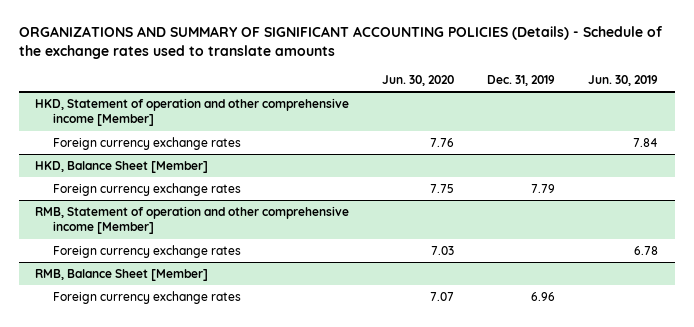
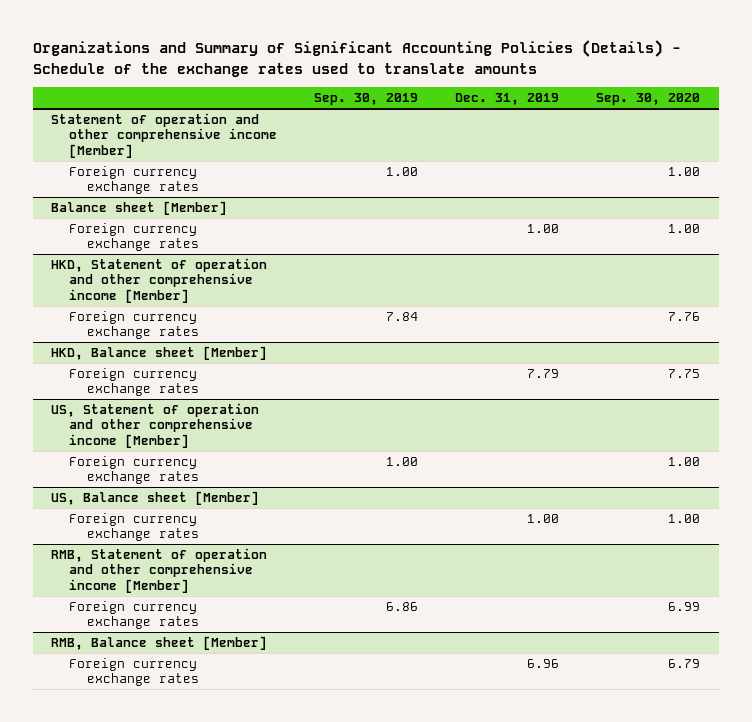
[18,26,663,60] ORGANIZATIONS AND SUMMARY OF SIGNIFICANT ACCOUNTING POLICIES (Details) - Schedule of the exchange rates used to translate amounts -> [32,40,681,77] Organizations and Summary of Significant Accounting Policies (Details) - Schedule of the exchange rates used to translate amounts
[382,75,455,87] Jun. 30, 2020 -> none
[588,75,659,87] Jun. 30, 2019 -> none
none -> [314,93,419,106] Sep. 30, 2019
none -> [596,93,701,106] Sep. 30, 2020
none -> [51,113,278,158] Statement of operation and other comprehensive income [Member]
none -> [69,166,200,195] Foreign currency exchange rates
none -> [51,201,228,216] Balance sheet [Member]
none -> [69,223,200,252] Foreign currency exchange rates
[35,160,209,173] HKD, Balance Sheet [Member] -> [51,346,268,361] HKD, Balance sheet [Member]
none -> [51,403,260,448] US, Statement of operation and other comprehensive income [Member]
none -> [69,456,200,485] Foreign currency exchange rates
none -> [51,491,260,506] US, Balance sheet [Member]
none -> [69,513,200,542] Foreign currency exchange rates
[35,268,209,281] RMB, Balance Sheet [Member] -> [51,636,268,651] RMB, Balance sheet [Member]

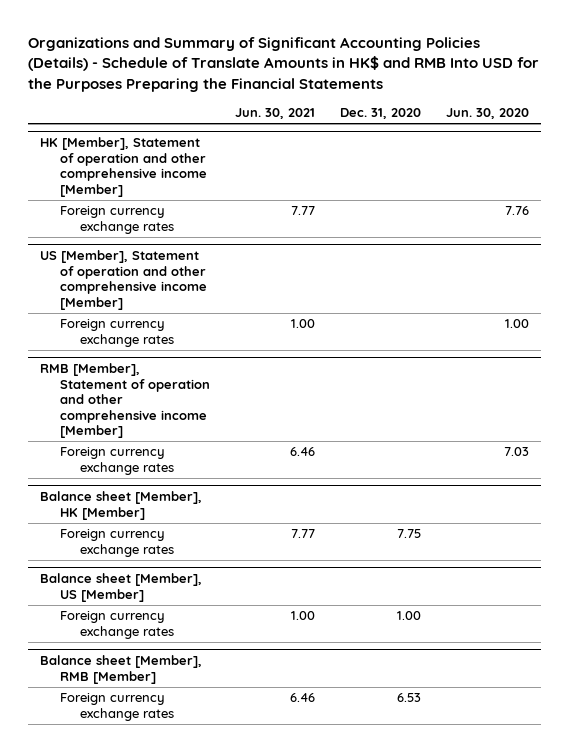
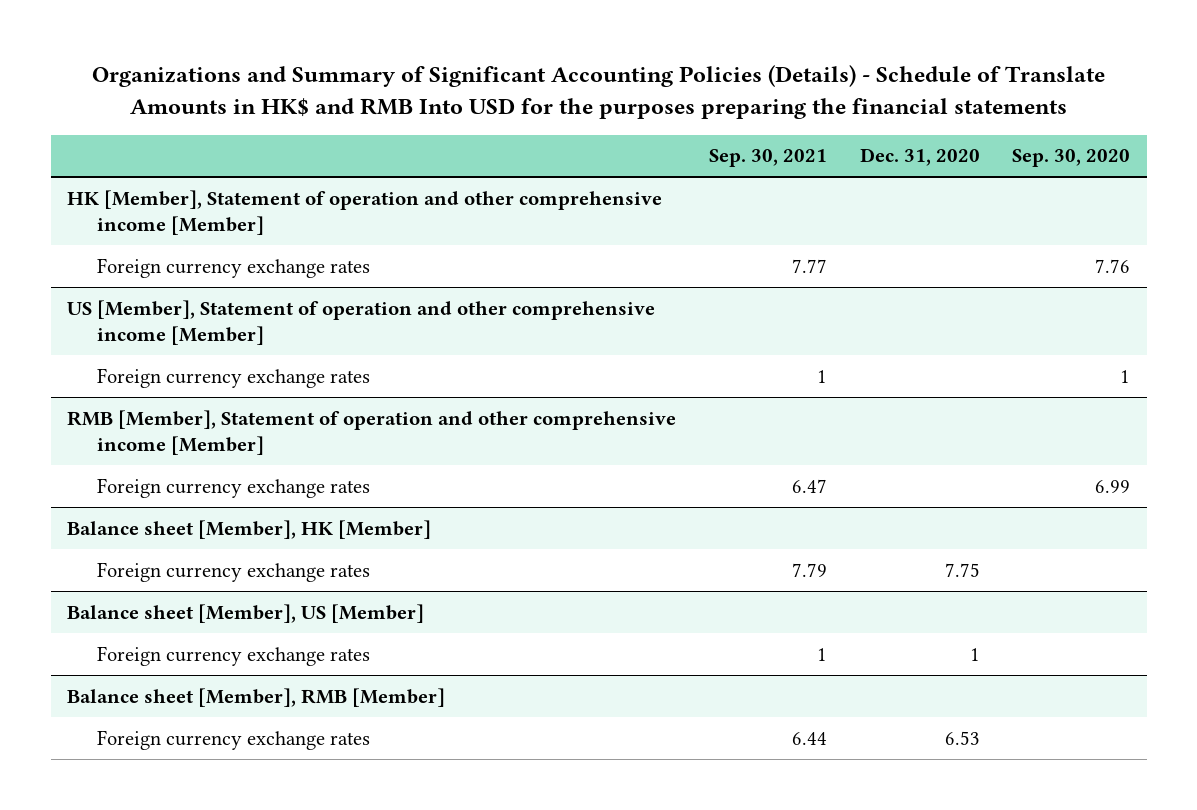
[27,37,539,92] Organizations and Summary of Significant Accounting Policies (Details) - Schedule of Translate Amounts in HK$ and RMB Into USD for the Purposes Preparing the Financial Statements -> [91,65,1105,120] Organizations and Summary of Significant Accounting Policies (Details) - Schedule of Translate Amounts in HK$ and RMB Into USD for the purposes preparing the financial statements
[234,108,315,120] Jun. 30, 2021 -> none
[445,108,529,120] Jun. 30, 2020 -> none
none -> [708,149,827,168] Sep. 30, 2021
none -> [1012,149,1131,168] Sep. 30, 2020
[396,611,421,621] 1.00 -> [969,647,980,661] 1

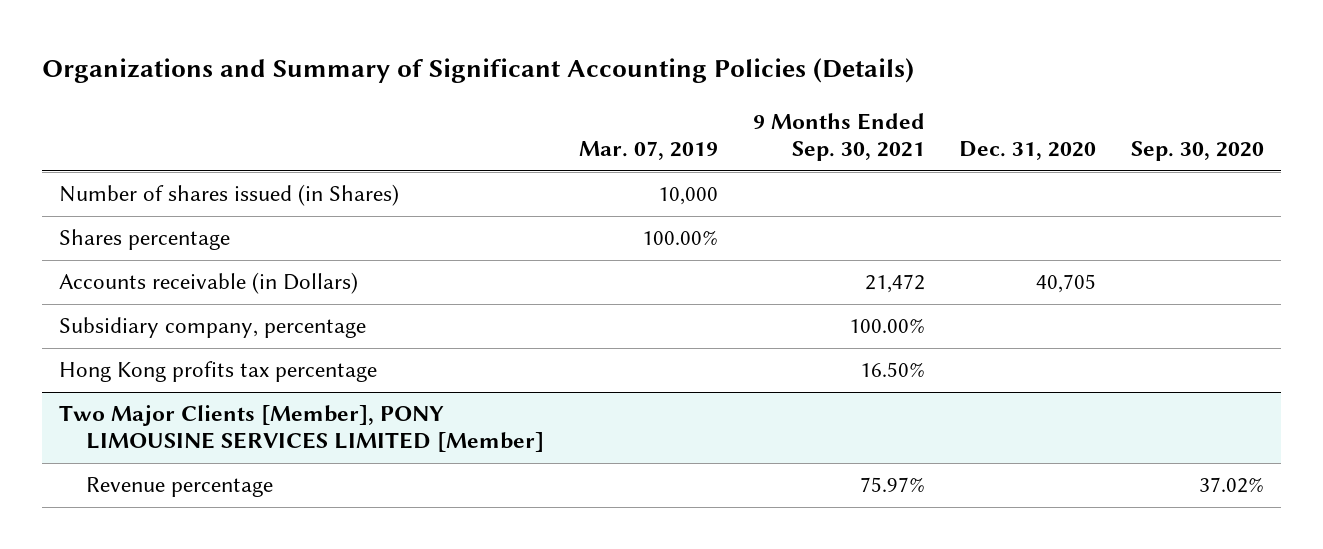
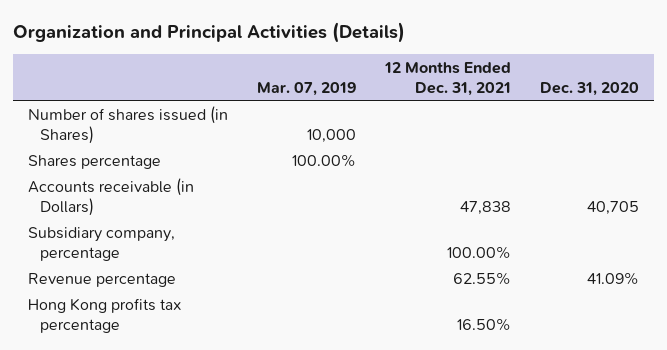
[41,58,914,84] Organizations and Summary of Significant Accounting Policies (Details) -> [13,22,406,44] Organization and Principal Activities (Details)
[752,113,925,162] 9 Months Ended Sep. 30, 2021 -> none
[1130,141,1264,162] Sep. 30, 2020 -> none
none -> [384,61,512,96] 12 Months Ended Dec. 31, 2021
none -> [27,272,176,287] Revenue percentage
[58,405,545,453] Two Major Clients [Member], PONY LIMOUSINE SERVICES LIMITED [Member] -> none
[86,477,274,498] Revenue percentage -> none

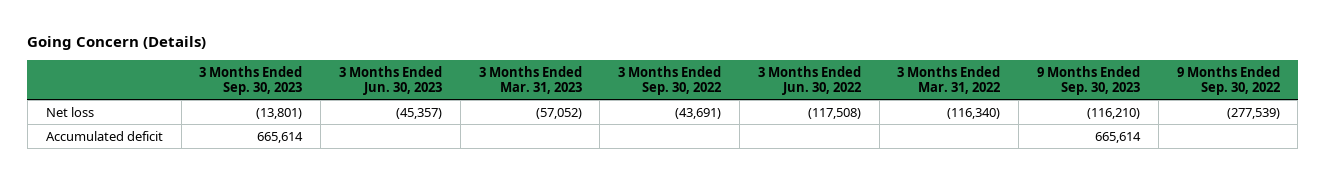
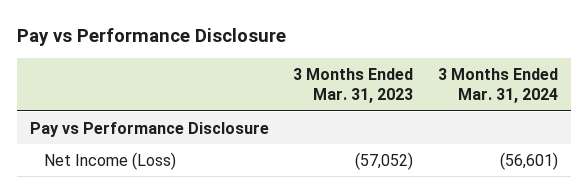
[27,36,207,51] Going Concern (Details) -> [17,28,287,47] Pay vs Performance Disclosure
[199,65,303,95] 3 Months Ended Sep. 30, 2023 -> none
[338,65,442,95] 3 Months Ended Jun. 30, 2023 -> none
[618,65,722,95] 3 Months Ended Sep. 30, 2022 -> none
[757,65,861,95] 3 Months Ended Jun. 30, 2022 -> none
[897,65,1001,94] 3 Months Ended Mar. 31, 2022 -> none
[1036,65,1140,95] 9 Months Ended Sep. 30, 2023 -> none
[1176,65,1280,95] 9 Months Ended Sep. 30, 2022 -> none
none -> [438,68,559,104] 3 Months Ended Mar. 31, 2024
[45,130,163,141] Accumulated deficit -> none
none -> [29,121,269,137] Pay vs Performance Disclosure
[45,106,94,117] Net loss -> [43,151,176,170] Net Income (Loss)

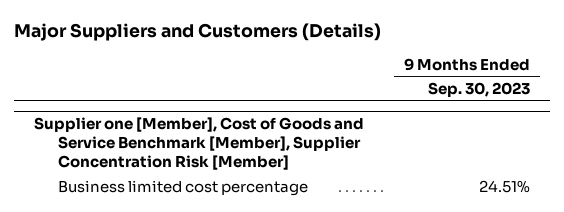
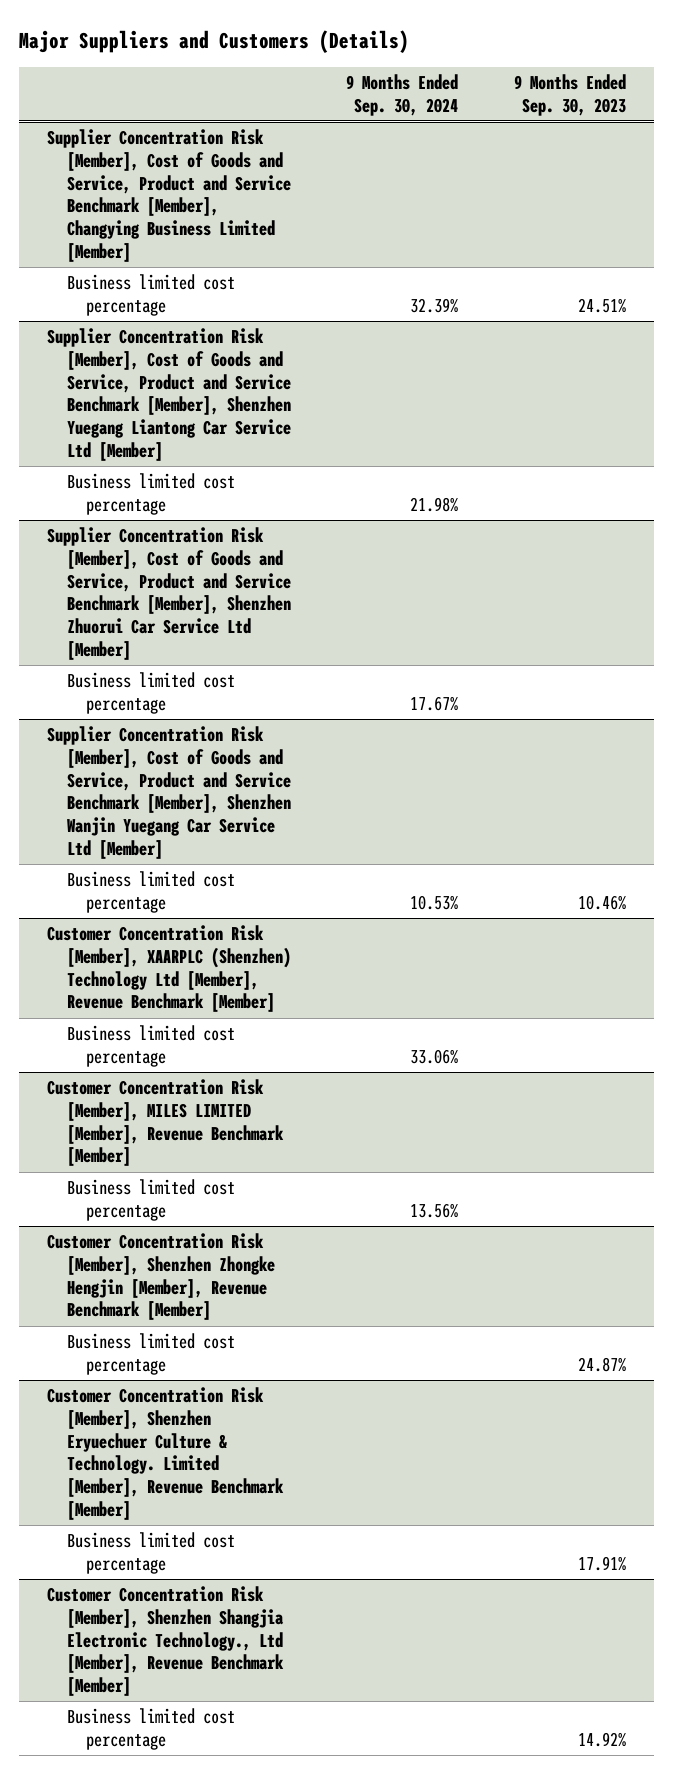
none -> [346,73,459,116] 9 Months Ended Sep. 30, 2024
[33,117,364,171] Supplier one [Member], Cost of Goods and Service Benchmark [Member], Supplier Concentration Risk [Member] -> [47,129,291,262] Supplier Concentration Risk [Member], Cost of Goods and Service, Product and Service Benchmark [Member], Changying Business Limited [Member]
none -> [47,328,291,461] Supplier Concentration Risk [Member], Cost of Goods and Service, Product and Service Benchmark [Member], Shenzhen Yuegang Liantong Car Service Ltd [Member]
none -> [66,473,235,515] Business limited cost percentage
none -> [47,527,291,660] Supplier Concentration Risk [Member], Cost of Goods and Service, Product and Service Benchmark [Member], Shenzhen Zhuorui Car Service Ltd [Member]
none -> [66,672,235,714] Business limited cost percentage
none -> [47,726,291,859] Supplier Concentration Risk [Member], Cost of Goods and Service, Product and Service Benchmark [Member], Shenzhen Wanjin Yuegang Car Service Ltd [Member]
none -> [66,871,235,913] Business limited cost percentage
none -> [47,925,291,1013] Customer Concentration Risk [Member], XAARPLC (Shenzhen) Technology Ltd [Member], Revenue Benchmark [Member]
none -> [66,1025,235,1067] Business limited cost percentage
none -> [47,1079,284,1167] Customer Concentration Risk [Member], MILES LIMITED [Member], Revenue Benchmark [Member]
none -> [66,1179,235,1221] Business limited cost percentage
none -> [47,1233,275,1321] Customer Concentration Risk [Member], Shenzhen Zhongke Hengjin [Member], Revenue Benchmark [Member]
none -> [66,1333,235,1375] Business limited cost percentage
none -> [47,1387,284,1520] Customer Concentration Risk [Member], Shenzhen Eryuechuer Culture & Technology. Limited [Member], Revenue Benchmark [Member]
none -> [66,1532,235,1574] Business limited cost percentage
none -> [47,1586,284,1697] Customer Concentration Risk [Member], Shenzhen Shangjia Electronic Technology., Ltd [Member], Revenue Benchmark [Member]
none -> [66,1708,235,1750] Business limited cost percentage

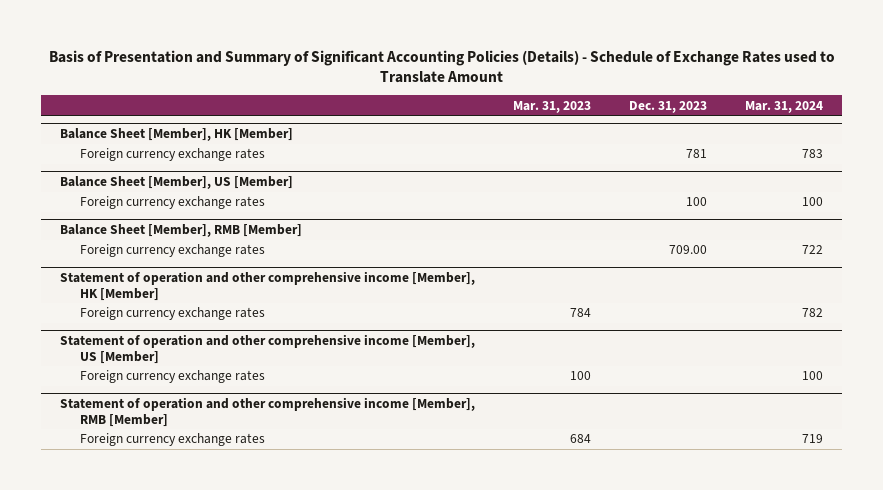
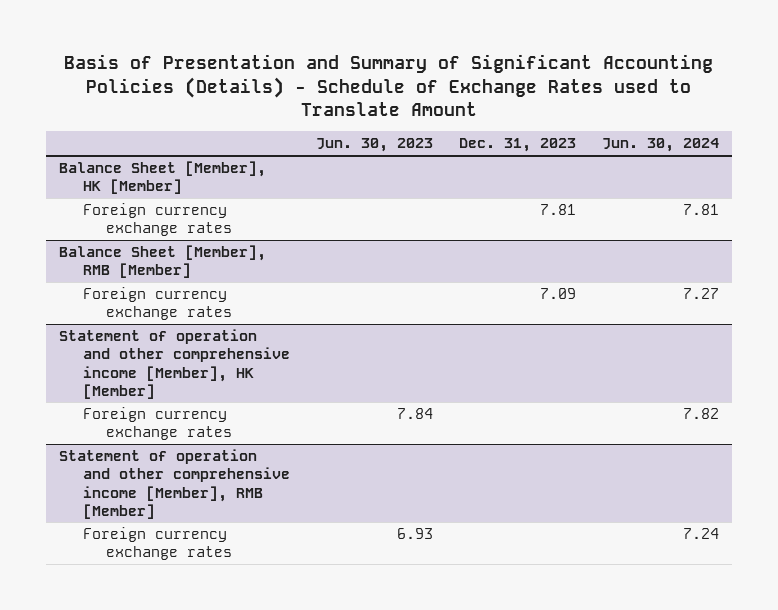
[513,100,592,113] Mar. 31, 2023 -> none
[745,100,824,113] Mar. 31, 2024 -> none
none -> [315,138,433,153] Jun. 30, 2023
none -> [601,138,719,153] Jun. 30, 2024
[59,176,293,190] Balance Sheet [Member], US [Member] -> none
[79,196,265,210] Foreign currency exchange rates -> none
[686,149,708,159] 781 -> [539,204,576,216] 7.81
[669,245,708,255] 709.00 -> [539,288,576,300] 7.09
[59,334,475,364] Statement of operation and other comprehensive income [Member], US [Member] -> none
[79,370,265,384] Foreign currency exchange rates -> none

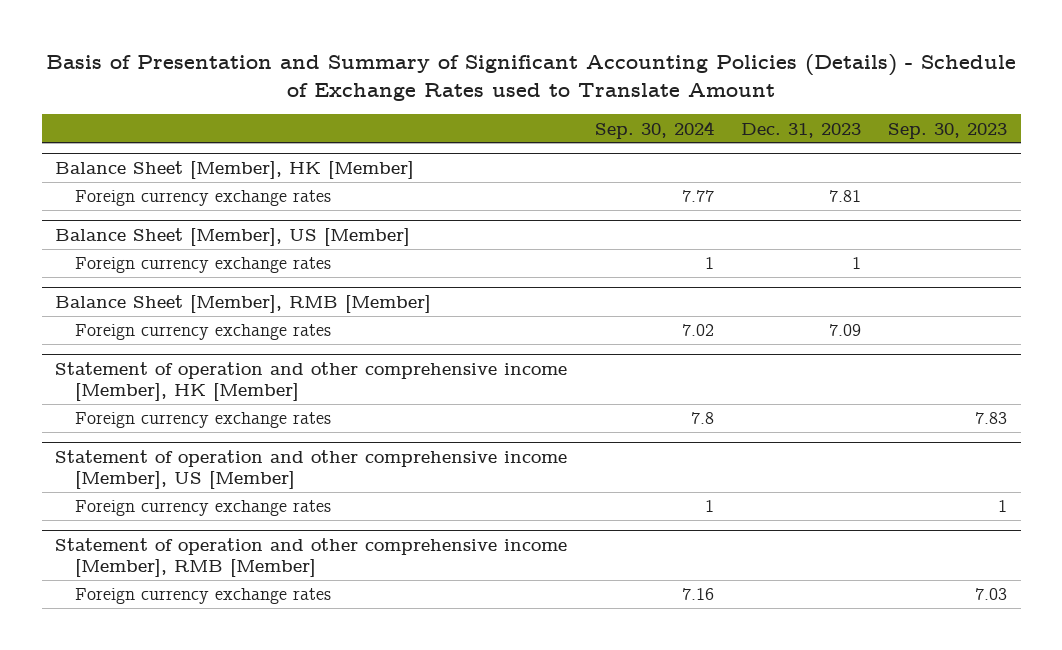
[315,138,433,153] Jun. 30, 2023 -> none
[601,138,719,153] Jun. 30, 2024 -> none
none -> [594,120,714,139] Sep. 30, 2024
none -> [888,122,1008,139] Sep. 30, 2023
none -> [55,227,411,246] Balance Sheet [Member], US [Member]
none -> [75,257,332,274] Foreign currency exchange rates
none -> [55,449,568,489] Statement of operation and other comprehensive income [Member], US [Member]
none -> [75,500,332,517] Foreign currency exchange rates

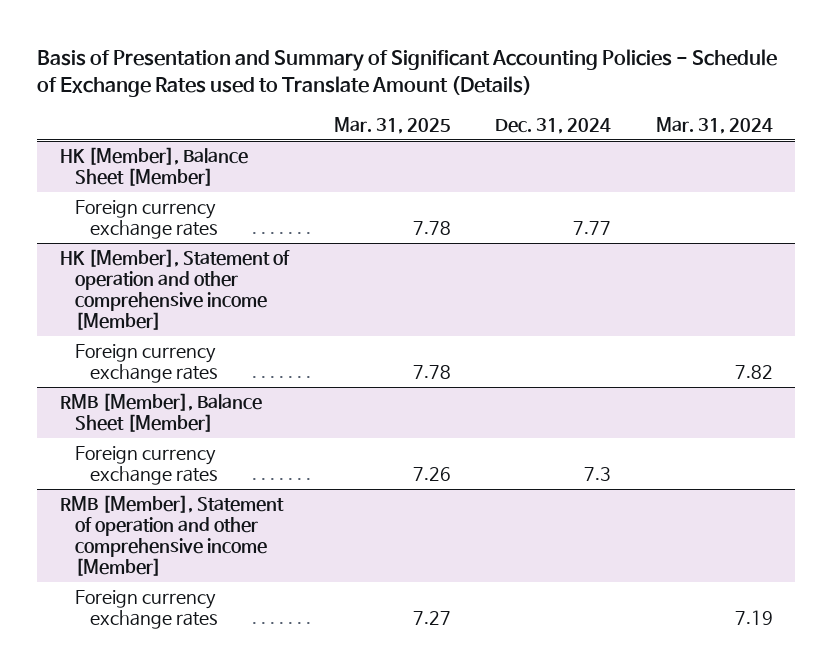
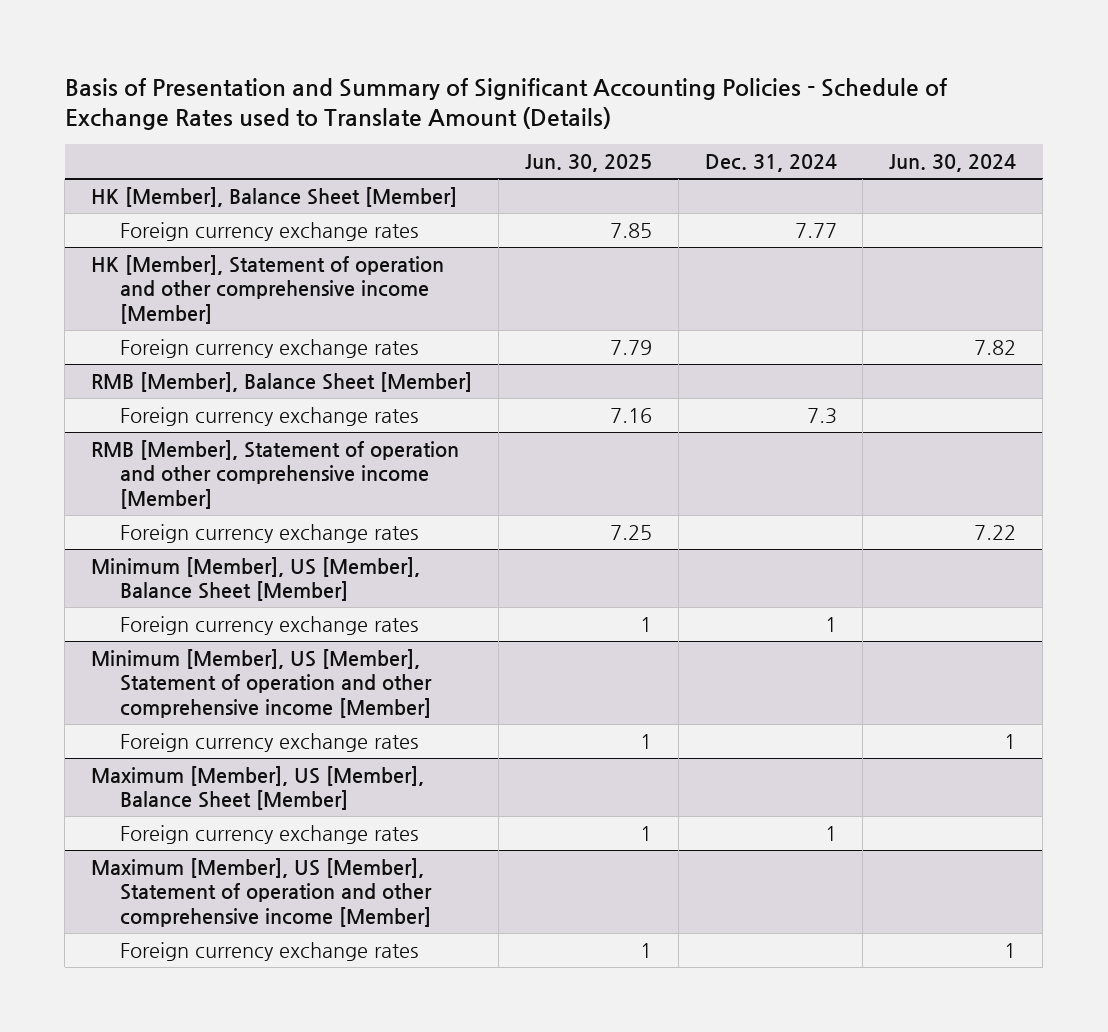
[333,116,451,134] Mar. 31, 2025 -> none
[656,116,774,134] Mar. 31, 2024 -> none
none -> [524,154,652,173] Jun. 30, 2025
none -> [889,154,1017,173] Jun. 30, 2024
none -> [91,556,421,602] Minimum [Member], US [Member], Balance Sheet [Member]
none -> [119,615,418,635] Foreign currency exchange rates
none -> [91,648,432,719] Minimum [Member], US [Member], Statement of operation and other comprehensive income [Member]
none -> [119,732,418,752] Foreign currency exchange rates
none -> [91,765,425,811] Maximum [Member], US [Member], Balance Sheet [Member]
none -> [119,824,418,844] Foreign currency exchange rates
none -> [91,857,432,928] Maximum [Member], US [Member], Statement of operation and other comprehensive income [Member]
none -> [119,941,418,961] Foreign currency exchange rates

